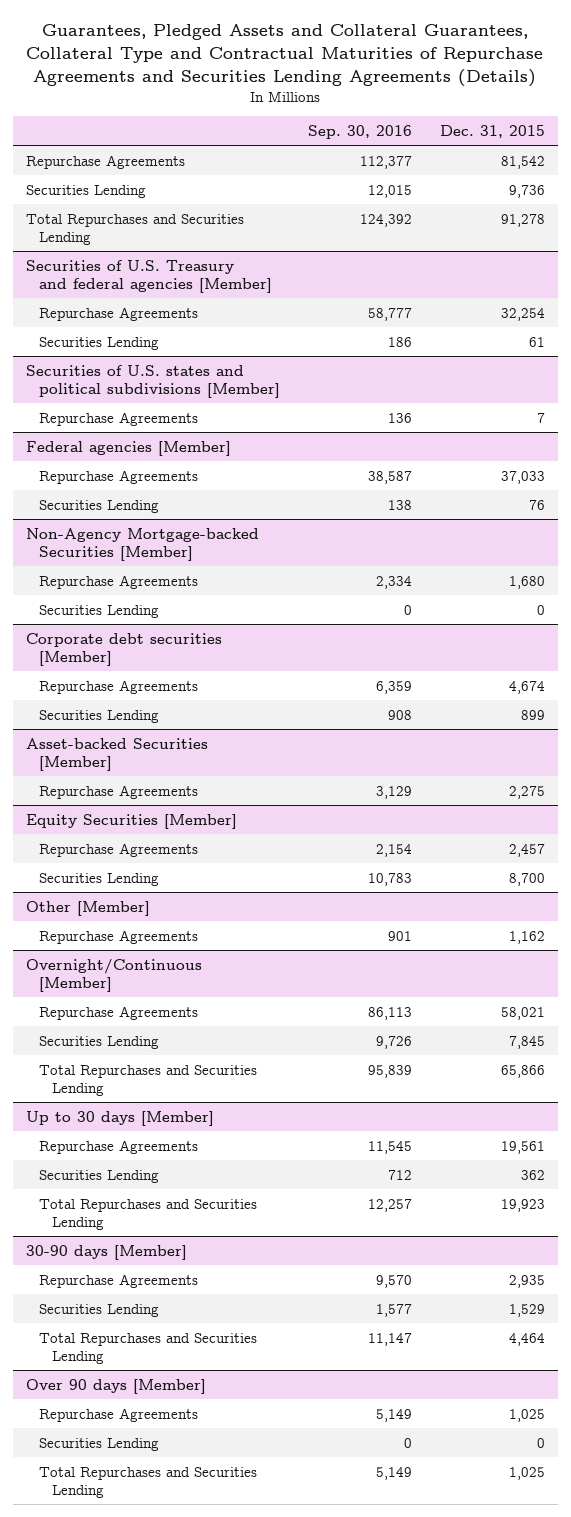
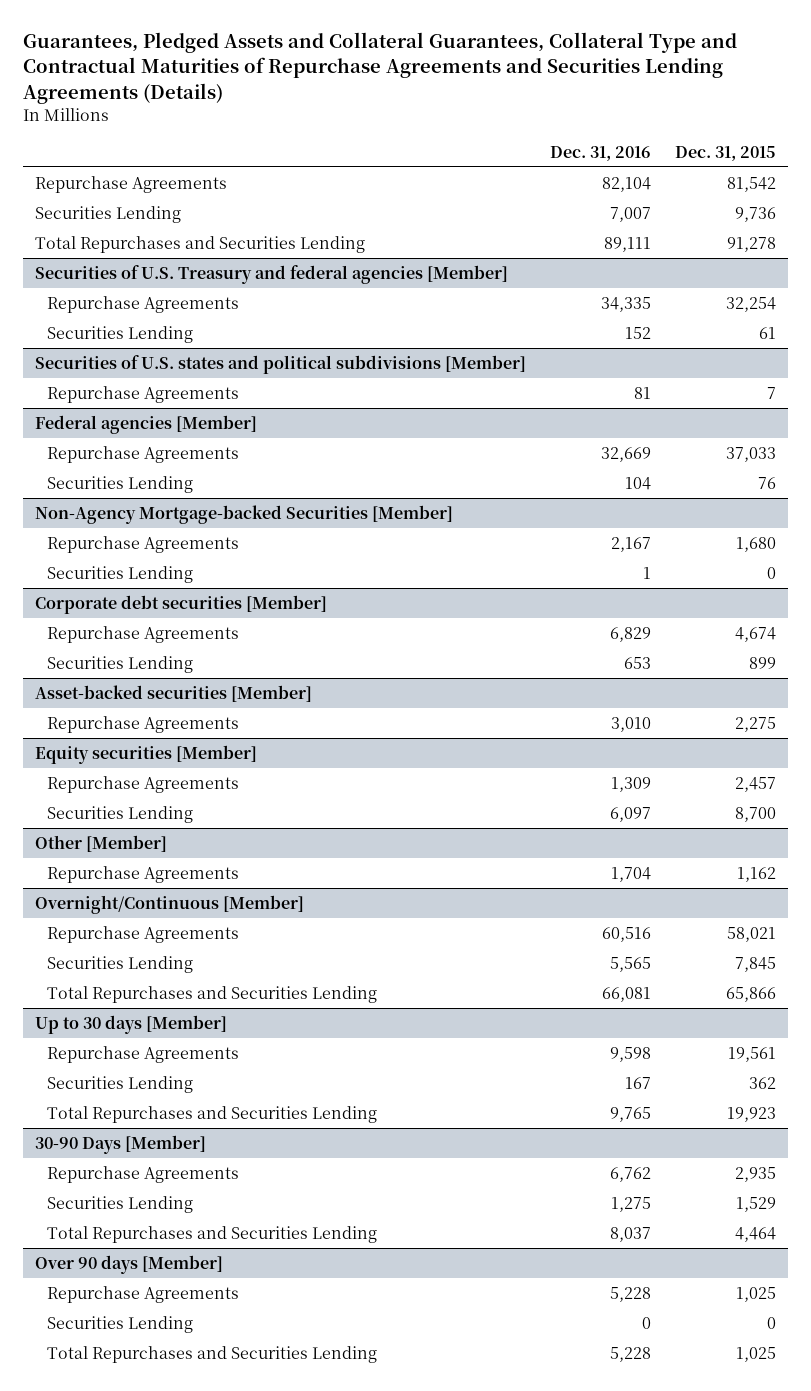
[307,125,412,140] Sep. 30, 2016 -> none
none -> [550,145,652,161] Dec. 31, 2016
[26,737,209,771] Asset-backed Securities [Member] -> [35,684,313,702] Asset-backed securities [Member]
[26,813,238,829] Equity Securities [Member] -> [35,744,258,764] Equity securities [Member]
[26,1244,188,1260] 30-90 days [Member] -> [35,1134,207,1154] 30-90 Days [Member]

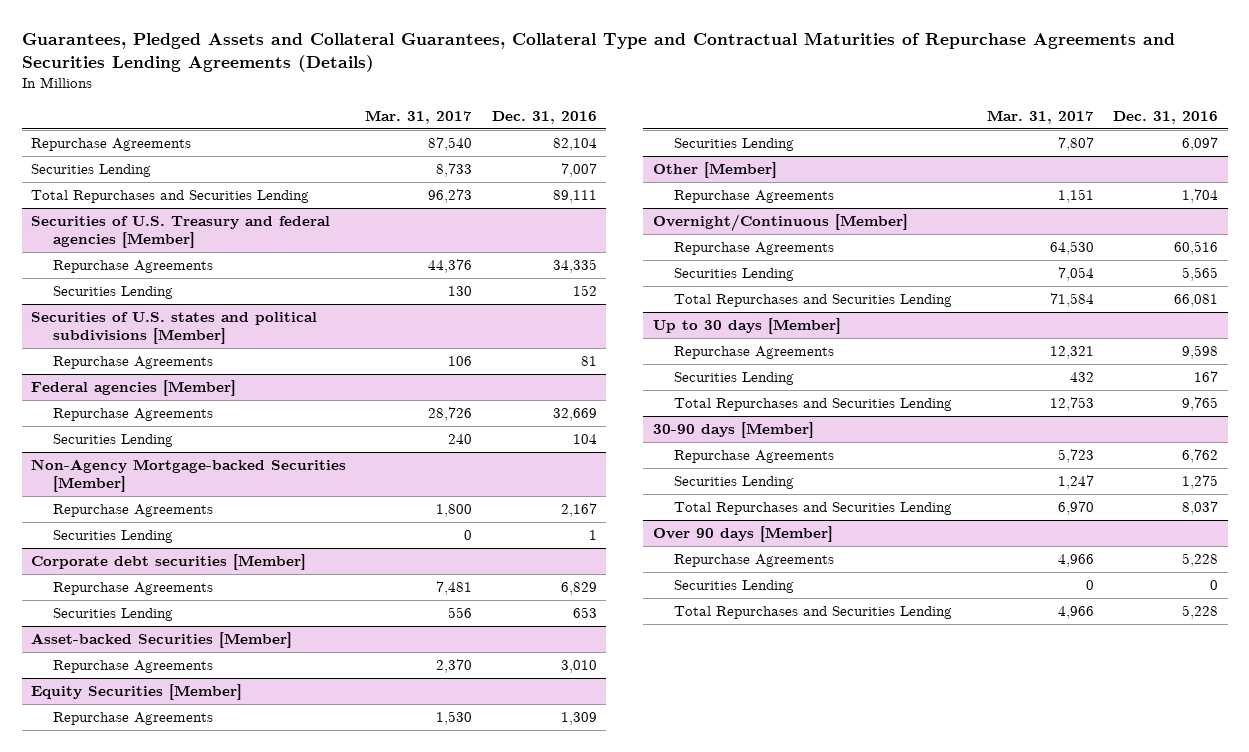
[675,145,777,161] Dec. 31, 2015 -> none
none -> [365,109,473,124] Mar. 31, 2017
[35,684,313,702] Asset-backed securities [Member] -> [31,632,293,649] Asset-backed Securities [Member]
[35,744,258,764] Equity securities [Member] -> [31,684,243,701] Equity Securities [Member]
[35,1134,207,1154] 30-90 Days [Member] -> [652,422,814,439] 30-90 days [Member]

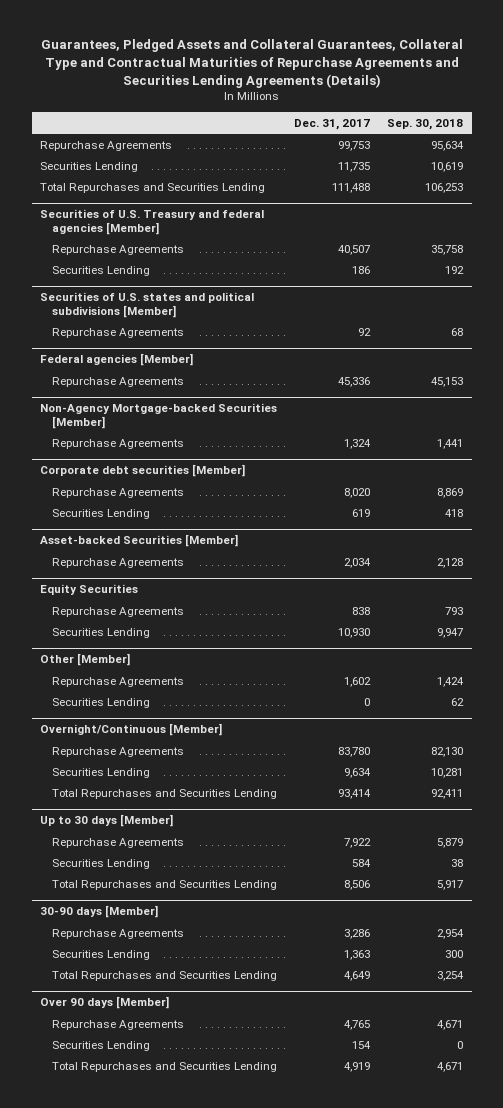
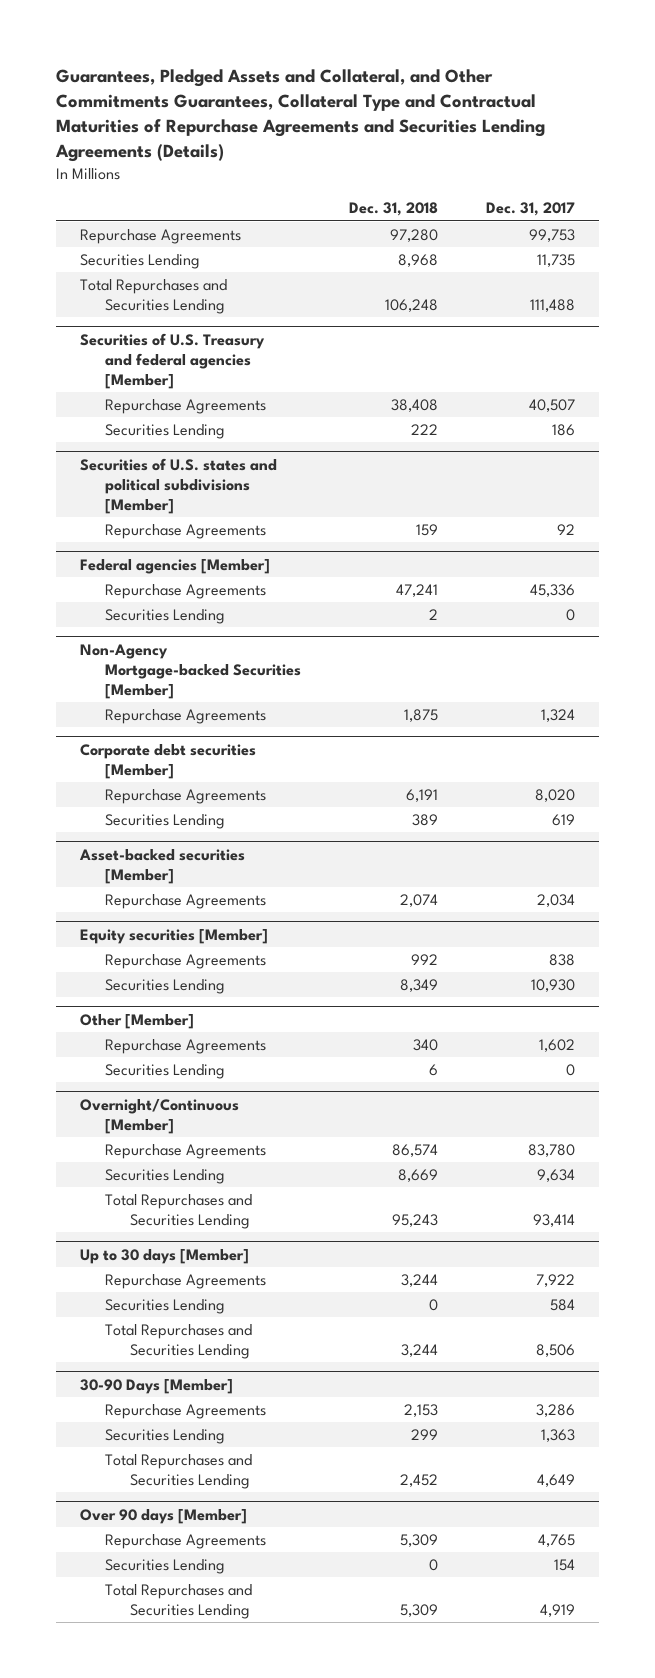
[40,39,463,88] Guarantees, Pledged Assets and Collateral Guarantees, Collateral Type and Contractual Maturities of Repurchase Agreements and Securities Lending Agreements (Details) -> [55,68,546,163] Guarantees, Pledged Assets and Collateral, and Other Commitments Guarantees, Collateral Type and Contractual Maturities of Repurchase Agreements and Securities Lending Agreements (Details)
[387,118,464,130] Sep. 30, 2018 -> none
none -> [348,202,438,217] Dec. 31, 2018
none -> [104,608,225,624] Securities Lending
[40,534,239,548] Asset-backed Securities [Member] -> [79,848,246,884] Asset-backed securities [Member]
[40,584,139,596] Equity Securities -> [80,928,269,944] Equity securities [Member]
[40,905,159,919] 30-90 days [Member] -> [80,1378,234,1394] 30-90 Days [Member]

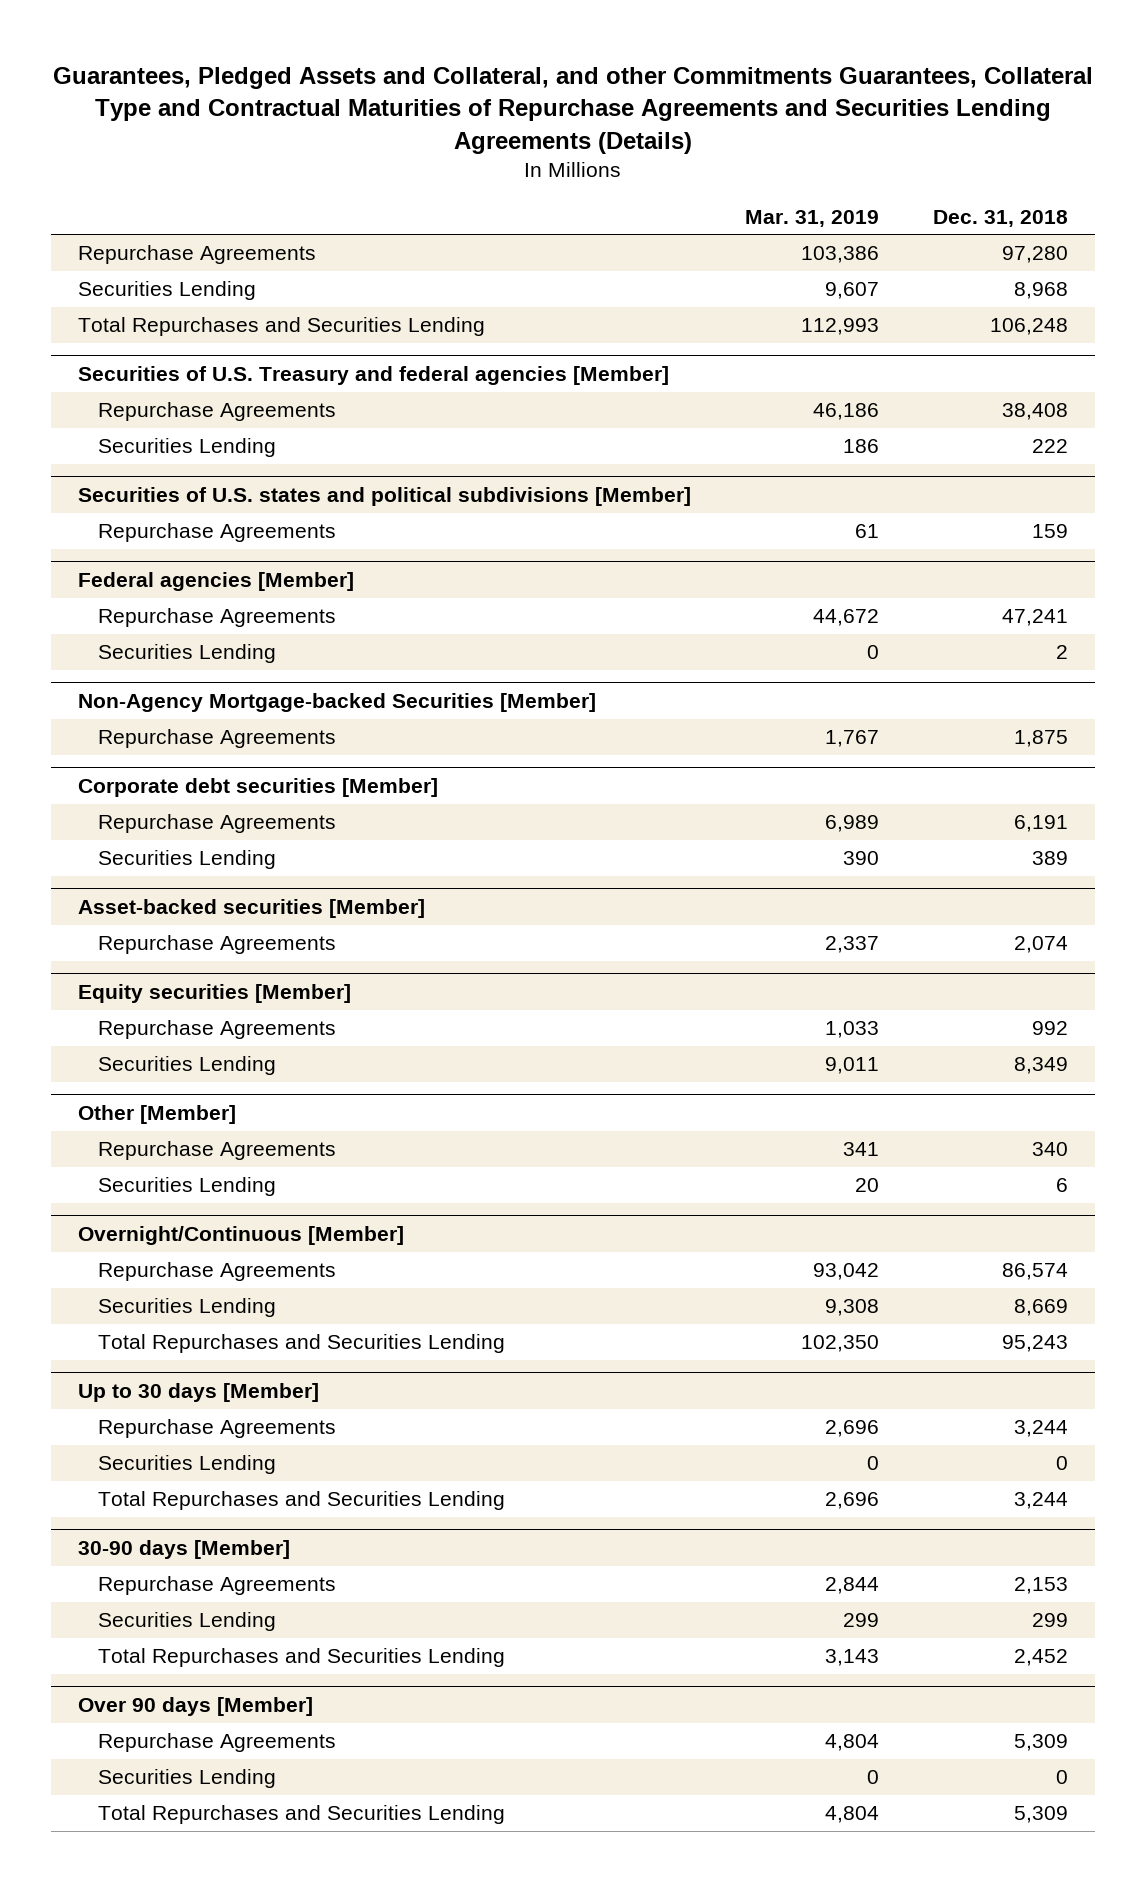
[55,68,546,163] Guarantees, Pledged Assets and Collateral, and Other Commitments Guarantees, Collateral Type and Contractual Maturities of Repurchase Agreements and Securities Lending Agreements (Details) -> [53,66,1094,154] Guarantees, Pledged Assets and Collateral, and other Commitments Guarantees, Collateral Type and Contractual Maturities of Repurchase Agreements and Securities Lending Agreements (Details)
[485,202,575,217] Dec. 31, 2017 -> none
none -> [745,209,880,227] Mar. 31, 2019
[80,1378,234,1394] 30-90 Days [Member] -> [77,1540,290,1560] 30-90 days [Member]

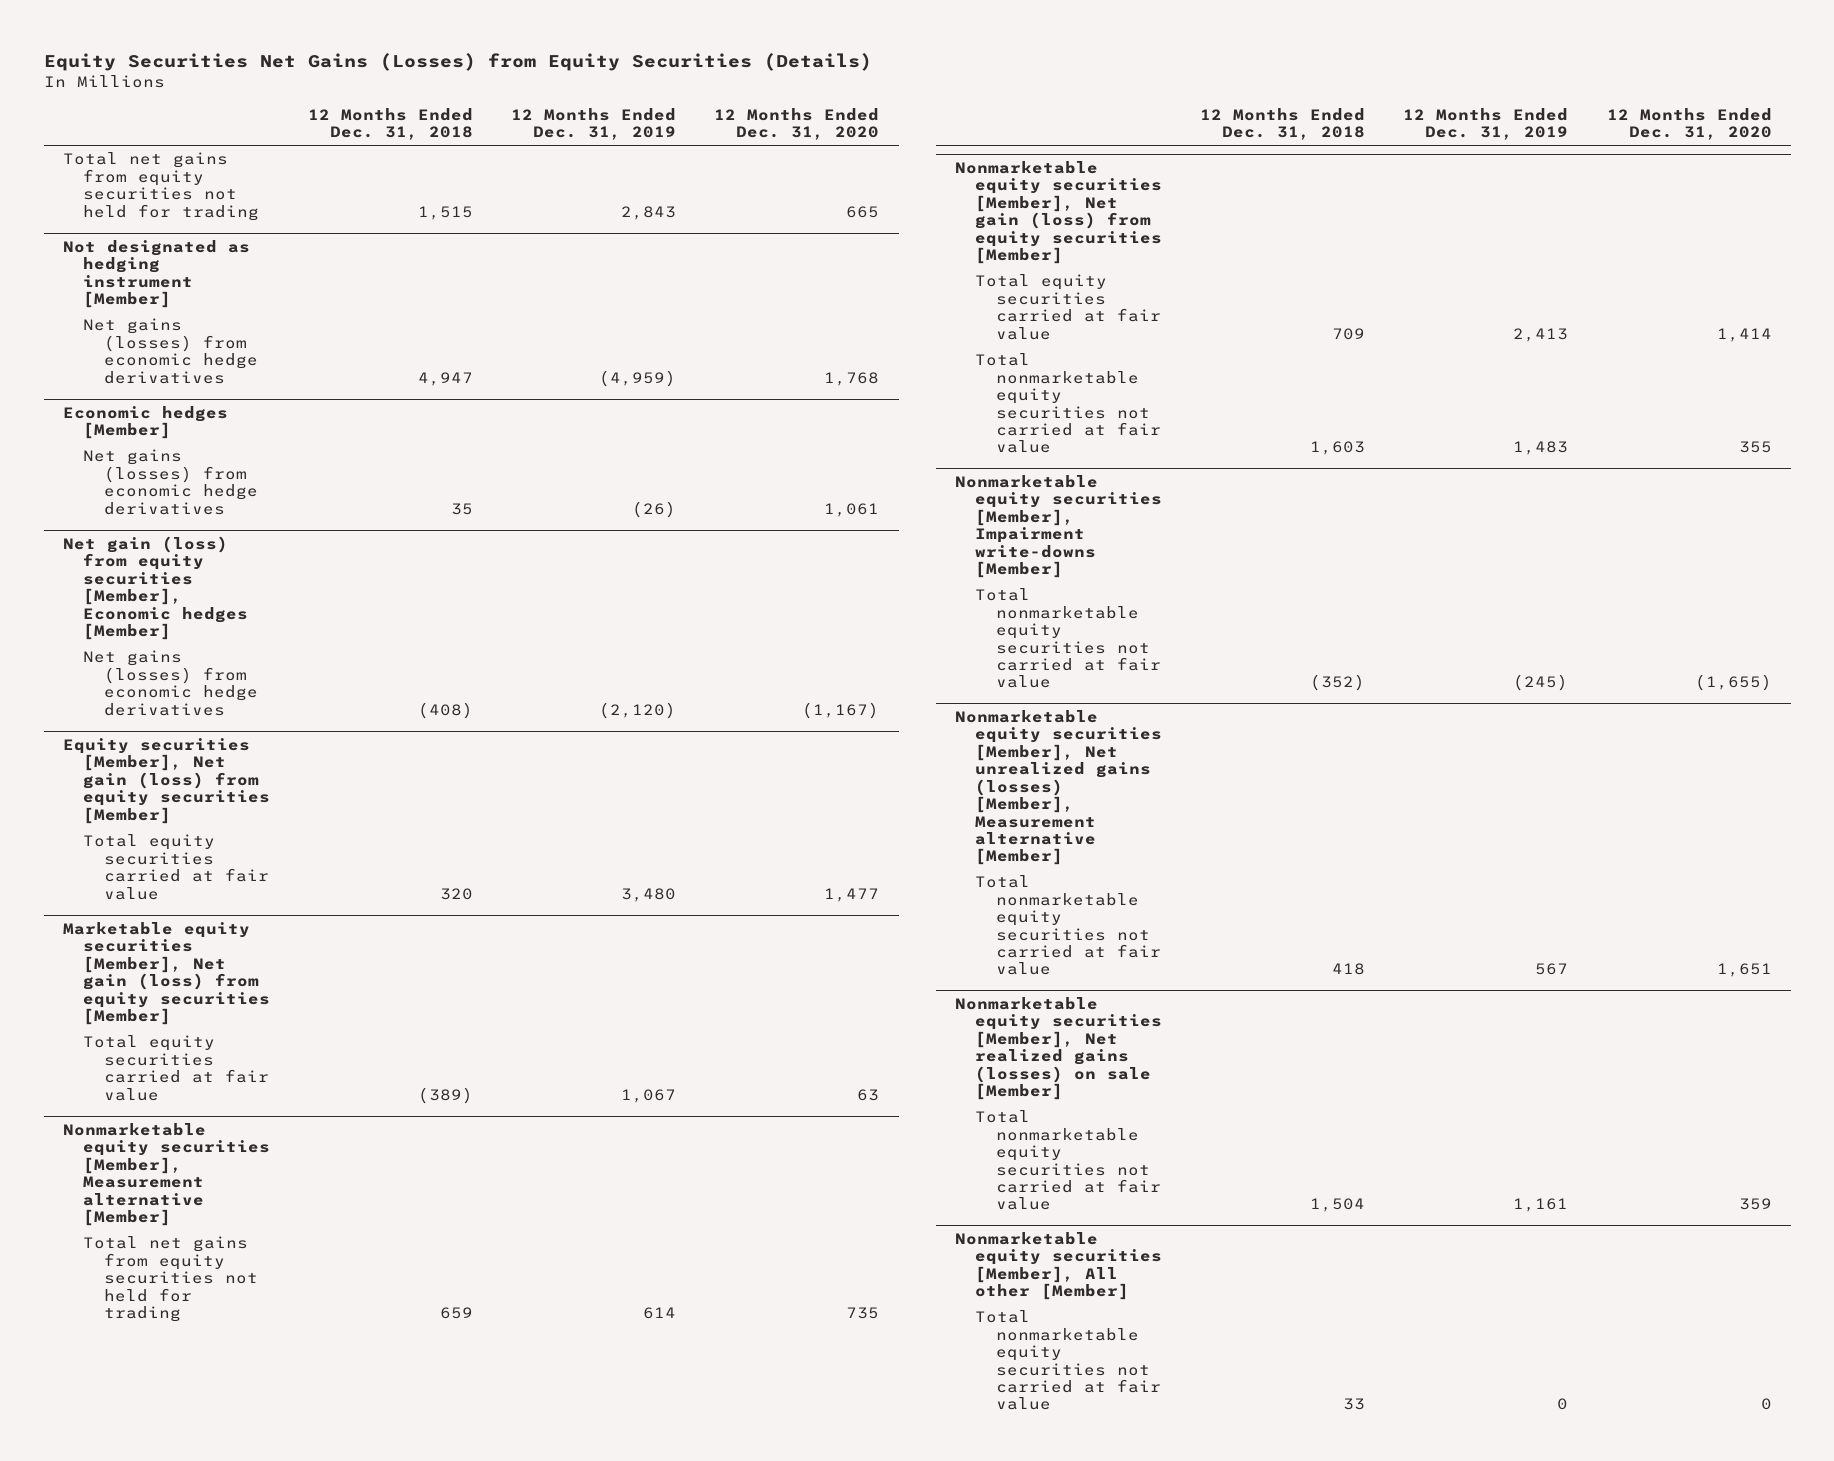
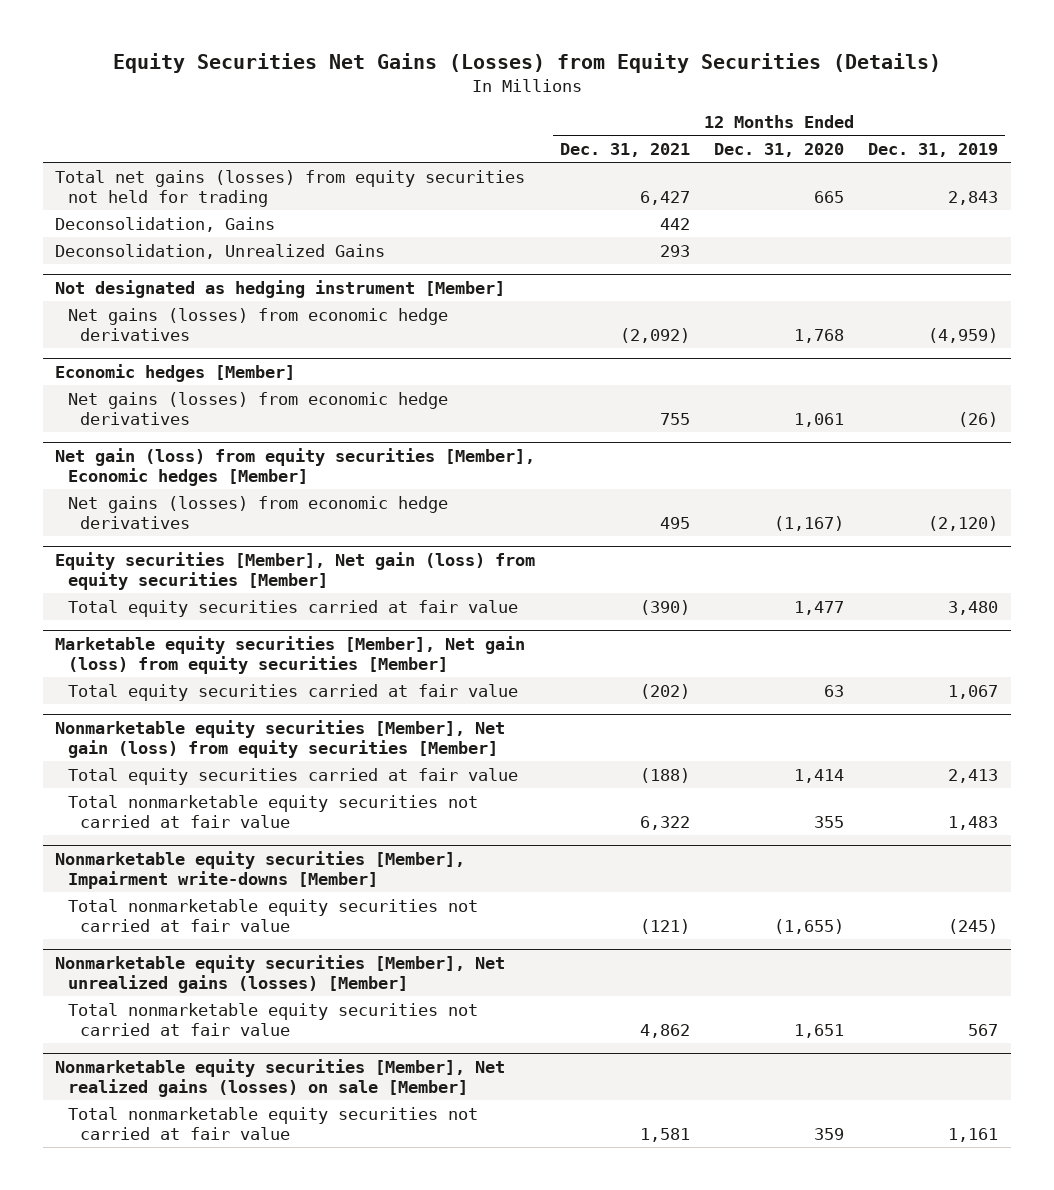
[308,108,474,141] 12 Months Ended Dec. 31, 2018 -> none
none -> [559,143,690,158] Dec. 31, 2021
[62,152,260,221] Total net gains from equity securities not held for trading -> [55,169,526,207] Total net gains (losses) from equity securities not held for trading
none -> [55,216,276,232] Deconsolidation, Gains
none -> [55,243,386,259] Deconsolidation, Unrealized Gains
[62,1123,271,1227] Nonmarketable equity securities [Member], Measurement alternative [Member] -> none
[83,1236,258,1323] Total net gains from equity securities not held for trading -> none
[954,710,1163,866] Nonmarketable equity securities [Member], Net unrealized gains (losses) [Member], Measurement alternative [Member] -> [55,954,506,993] Nonmarketable equity securities [Member], Net unrealized gains (losses) [Member]
[954,1232,1163,1301] Nonmarketable equity securities [Member], All other [Member] -> none
[975,1310,1161,1411] Total nonmarketable equity securities not carried at fair value -> none

